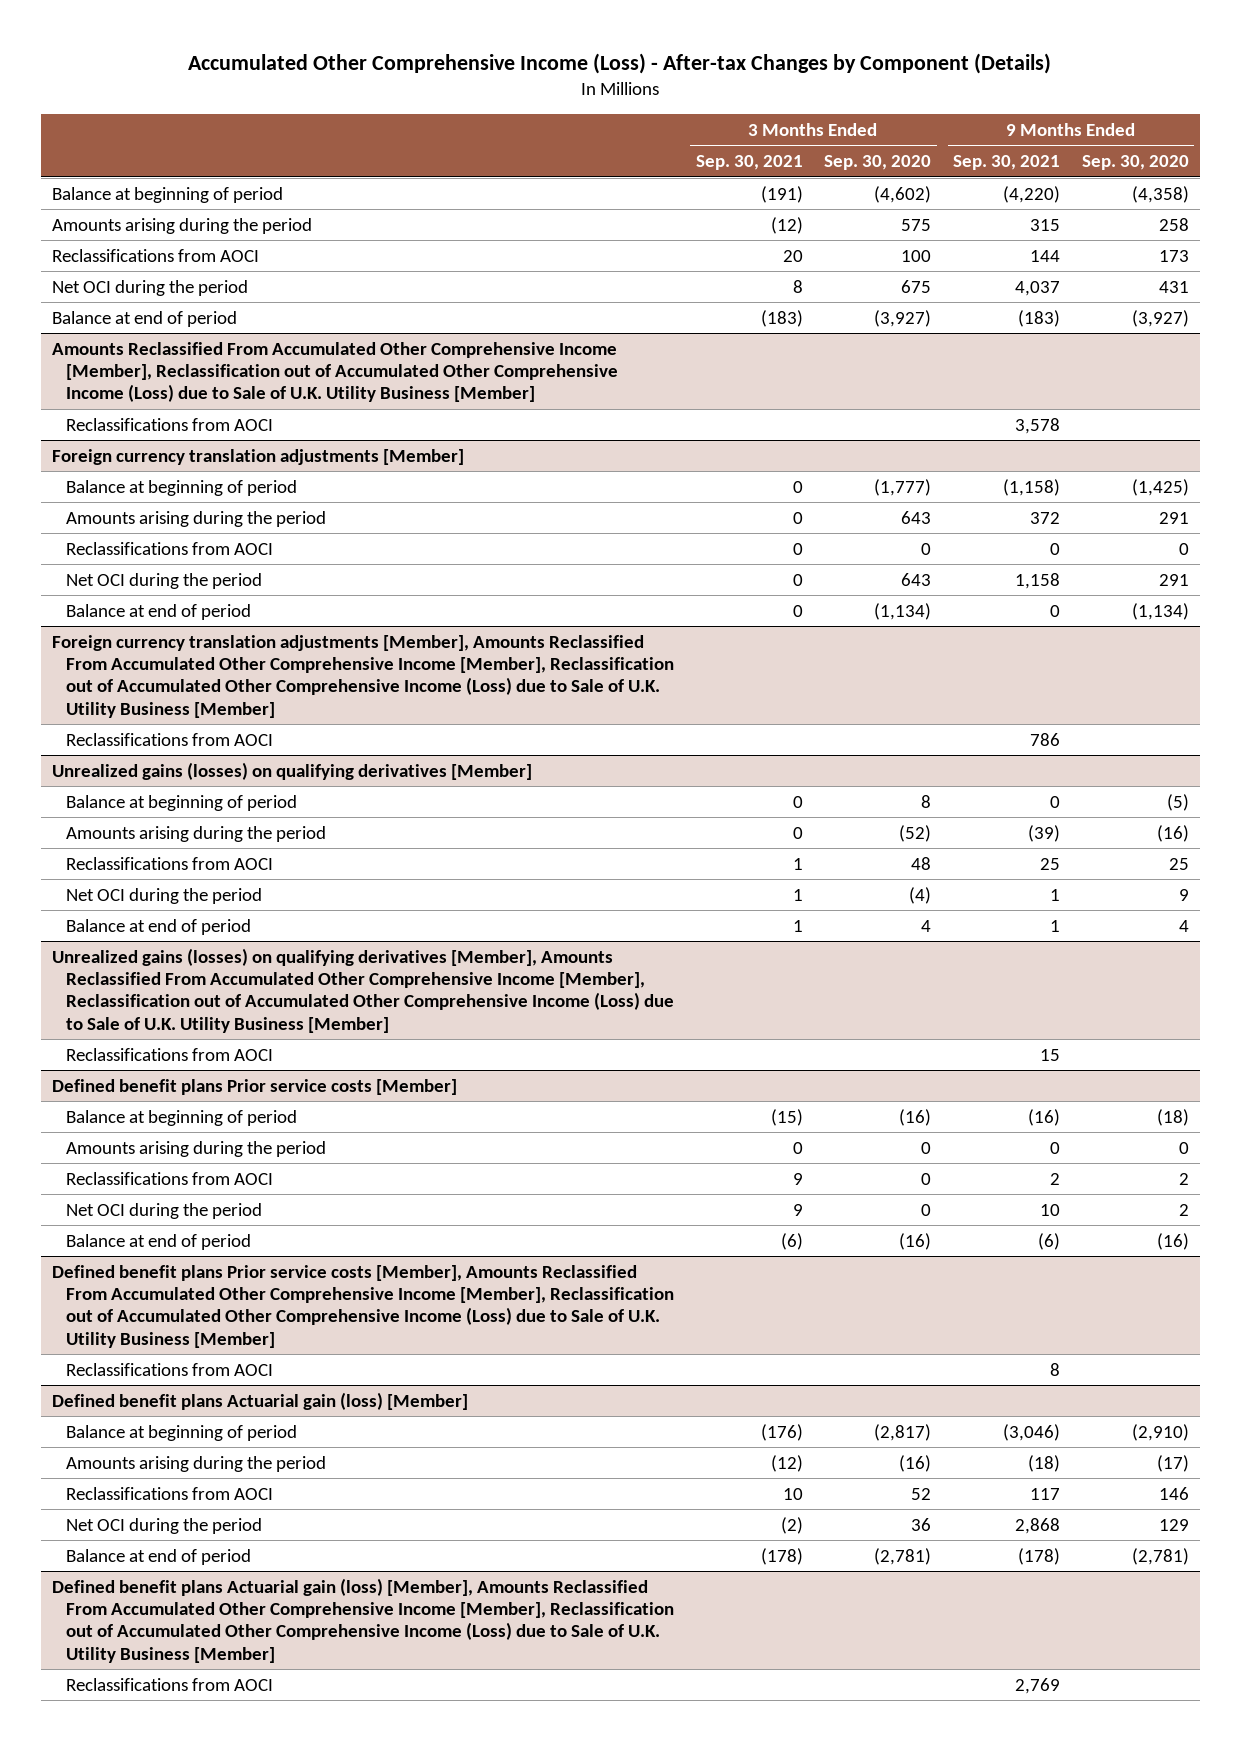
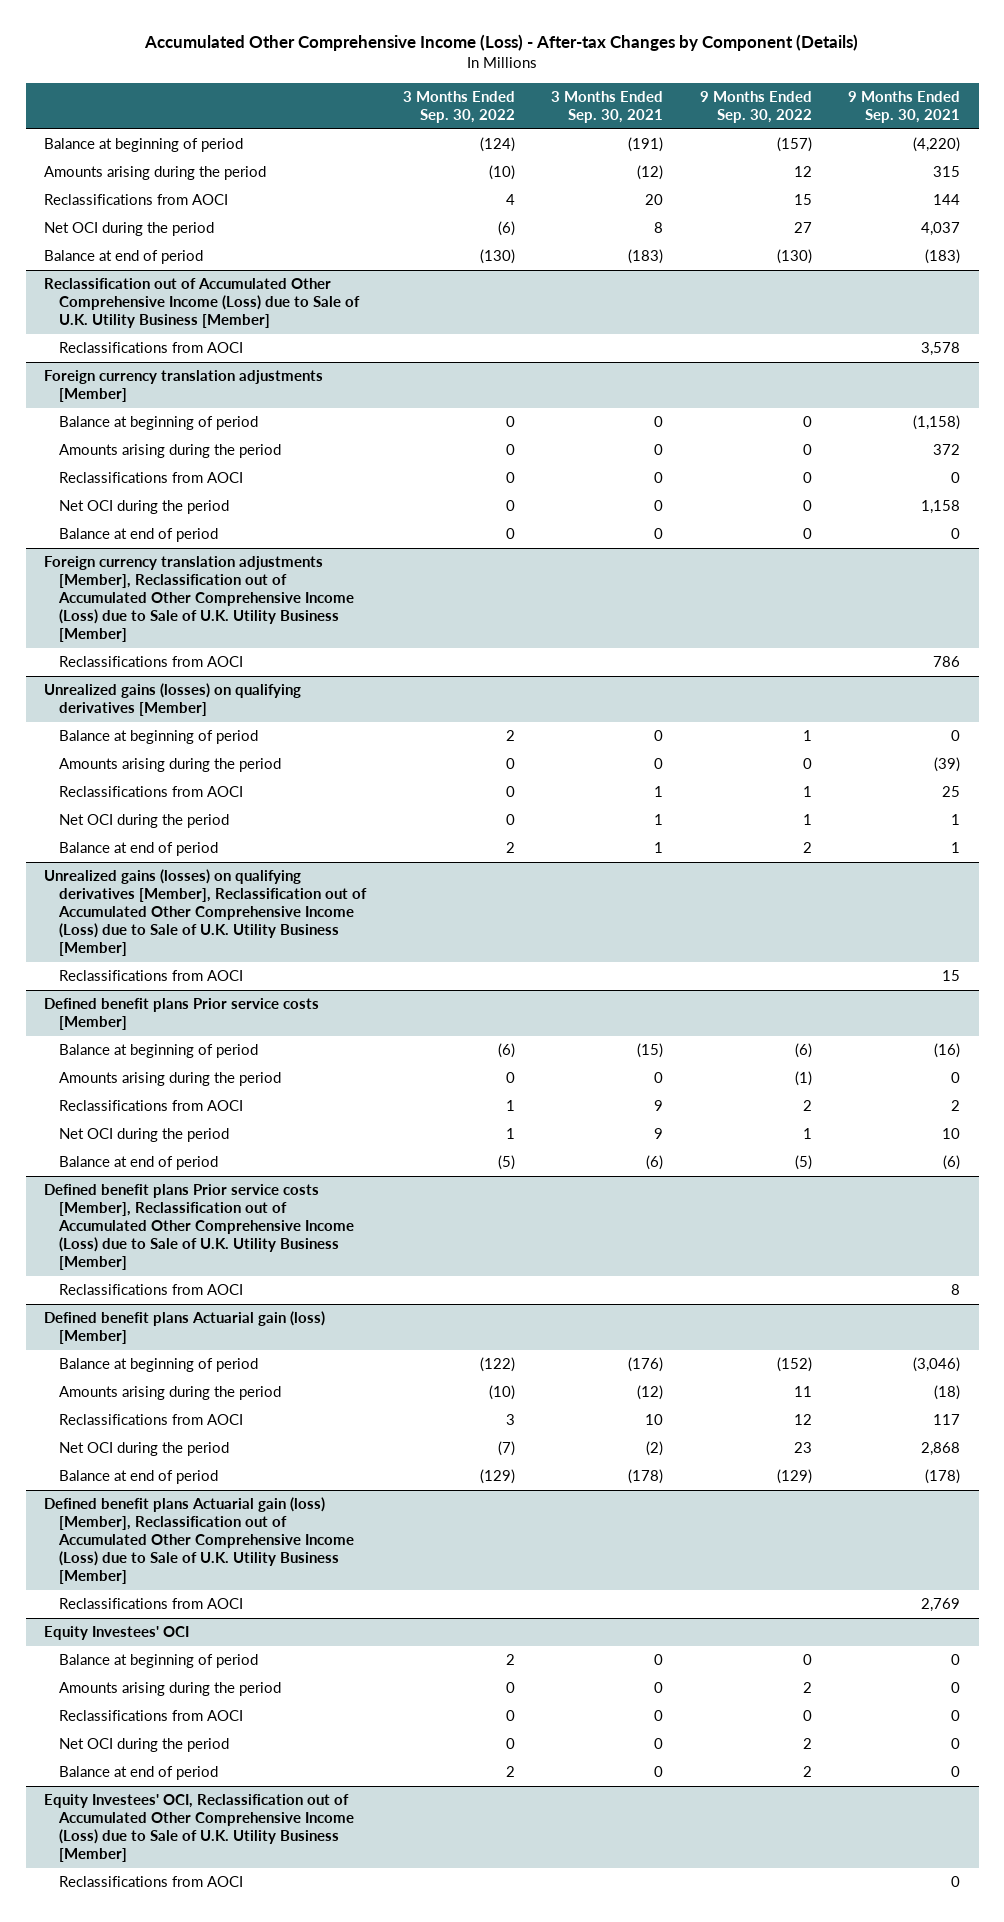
[824,155,932,171] Sep. 30, 2020 -> none
[1081,155,1189,171] Sep. 30, 2020 -> none
none -> [402,90,515,123] 3 Months Ended Sep. 30, 2022
none -> [699,90,812,123] 9 Months Ended Sep. 30, 2022
[51,341,618,403] Amounts Reclassified From Accumulated Other Comprehensive Income [Member], Reclassification out of Accumulated Other Comprehensive Income (Loss) due to Sale of U.K. Utility Business [Member] -> [44,278,360,329] Reclassification out of Accumulated Other Comprehensive Income (Loss) due to Sale of U.K. Utility Business [Member]
[51,634,674,718] Foreign currency translation adjustments [Member], Amounts Reclassified From Accumulated Other Comprehensive Income [Member], Reclassification out of Accumulated Other Comprehensive Income (Loss) due to Sale of U.K. Utility Business [Member] -> [44,556,354,643] Foreign currency translation adjustments [Member], Reclassification out of Accumulated Other Comprehensive Income (Loss) due to Sale of U.K. Utility Business [Member]
[51,947,674,1033] Unrealized gains (losses) on qualifying derivatives [Member], Amounts Reclassified From Accumulated Other Comprehensive Income [Member], Reclassification out of Accumulated Other Comprehensive Income (Loss) due to Sale of U.K. Utility Business [Member] -> [44,869,367,957] Unrealized gains (losses) on qualifying derivatives [Member], Reclassification out of Accumulated Other Comprehensive Income (Loss) due to Sale of U.K. Utility Business [Member]
[51,1264,674,1348] Defined benefit plans Prior service costs [Member], Amounts Reclassified From Accumulated Other Comprehensive Income [Member], Reclassification out of Accumulated Other Comprehensive Income (Loss) due to Sale of U.K. Utility Business [Member] -> [44,1184,354,1271] Defined benefit plans Prior service costs [Member], Reclassification out of Accumulated Other Comprehensive Income (Loss) due to Sale of U.K. Utility Business [Member]
[51,1577,674,1663] Defined benefit plans Actuarial gain (loss) [Member], Amounts Reclassified From Accumulated Other Comprehensive Income [Member], Reclassification out of Accumulated Other Comprehensive Income (Loss) due to Sale of U.K. Utility Business [Member] -> [44,1497,354,1585] Defined benefit plans Actuarial gain (loss) [Member], Reclassification out of Accumulated Other Comprehensive Income (Loss) due to Sale of U.K. Utility Business [Member]
none -> [44,1626,190,1641] Equity Investees' OCI
none -> [58,1654,258,1669] Balance at beginning of period
none -> [58,1682,281,1697] Amounts arising during the period
none -> [58,1710,243,1722] Reclassifications from AOCI
none -> [58,1738,229,1753] Net OCI during the period
none -> [58,1766,218,1781] Balance at end of period
none -> [44,1794,354,1863] Equity Investees' OCI, Reclassification out of Accumulated Other Comprehensive Income (Loss) due to Sale of U.K. Utility Business [Member]
none -> [58,1876,243,1888] Reclassifications from AOCI

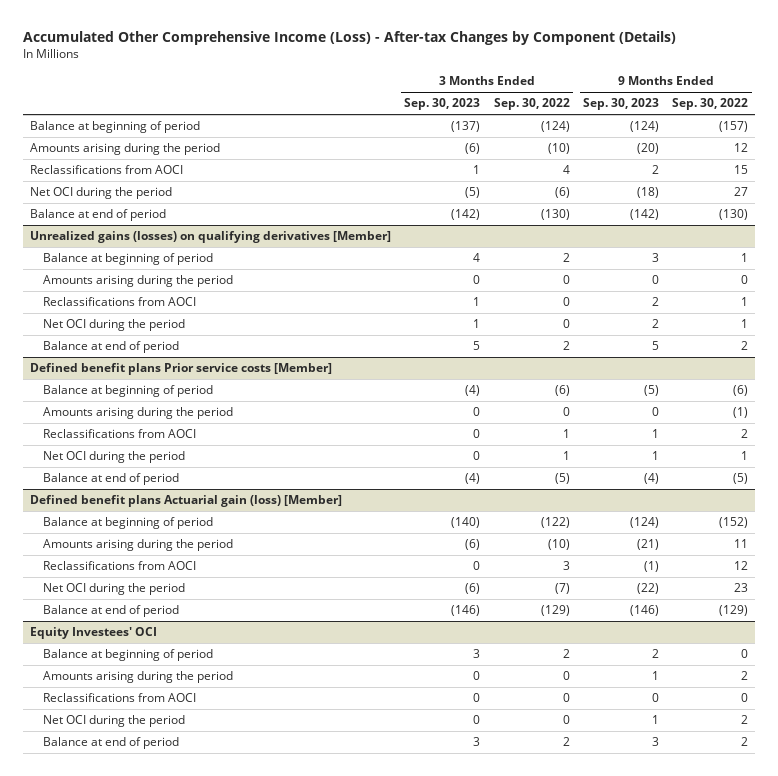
[551,90,664,123] 3 Months Ended Sep. 30, 2021 -> none
[848,90,961,123] 9 Months Ended Sep. 30, 2021 -> none
none -> [404,98,481,111] Sep. 30, 2023
none -> [582,98,659,111] Sep. 30, 2023
[44,278,360,329] Reclassification out of Accumulated Other Comprehensive Income (Loss) due to Sale of U.K. Utility Business [Member] -> none
[58,342,243,354] Reclassifications from AOCI -> none
[44,370,324,403] Foreign currency translation adjustments [Member] -> none
[58,416,258,431] Balance at beginning of period -> none
[58,444,281,459] Amounts arising during the period -> none
[58,472,243,484] Reclassifications from AOCI -> none
[58,500,229,515] Net OCI during the period -> none
[58,528,218,543] Balance at end of period -> none
[44,556,354,643] Foreign currency translation adjustments [Member], Reclassification out of Accumulated Other Comprehensive Income (Loss) due to Sale of U.K. Utility Business [Member] -> none
[58,656,243,668] Reclassifications from AOCI -> none
[44,869,367,957] Unrealized gains (losses) on qualifying derivatives [Member], Reclassification out of Accumulated Other Comprehensive Income (Loss) due to Sale of U.K. Utility Business [Member] -> none
[58,970,243,982] Reclassifications from AOCI -> none
[44,1184,354,1271] Defined benefit plans Prior service costs [Member], Reclassification out of Accumulated Other Comprehensive Income (Loss) due to Sale of U.K. Utility Business [Member] -> none
[58,1284,243,1296] Reclassifications from AOCI -> none
[44,1497,354,1585] Defined benefit plans Actuarial gain (loss) [Member], Reclassification out of Accumulated Other Comprehensive Income (Loss) due to Sale of U.K. Utility Business [Member] -> none
[58,1598,243,1610] Reclassifications from AOCI -> none
[44,1794,354,1863] Equity Investees' OCI, Reclassification out of Accumulated Other Comprehensive Income (Loss) due to Sale of U.K. Utility Business [Member] -> none
[58,1876,243,1888] Reclassifications from AOCI -> none

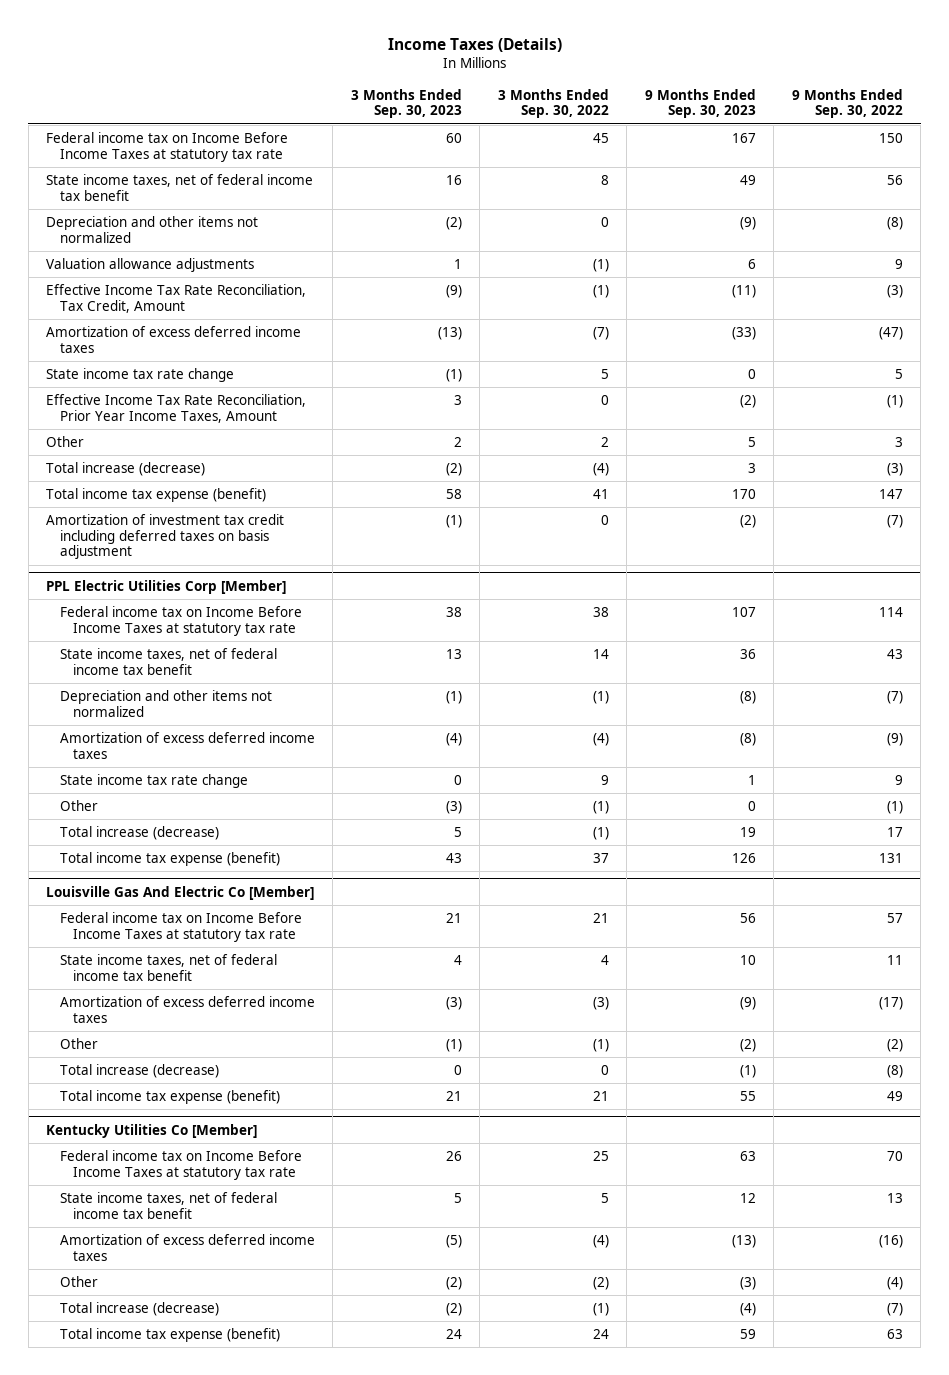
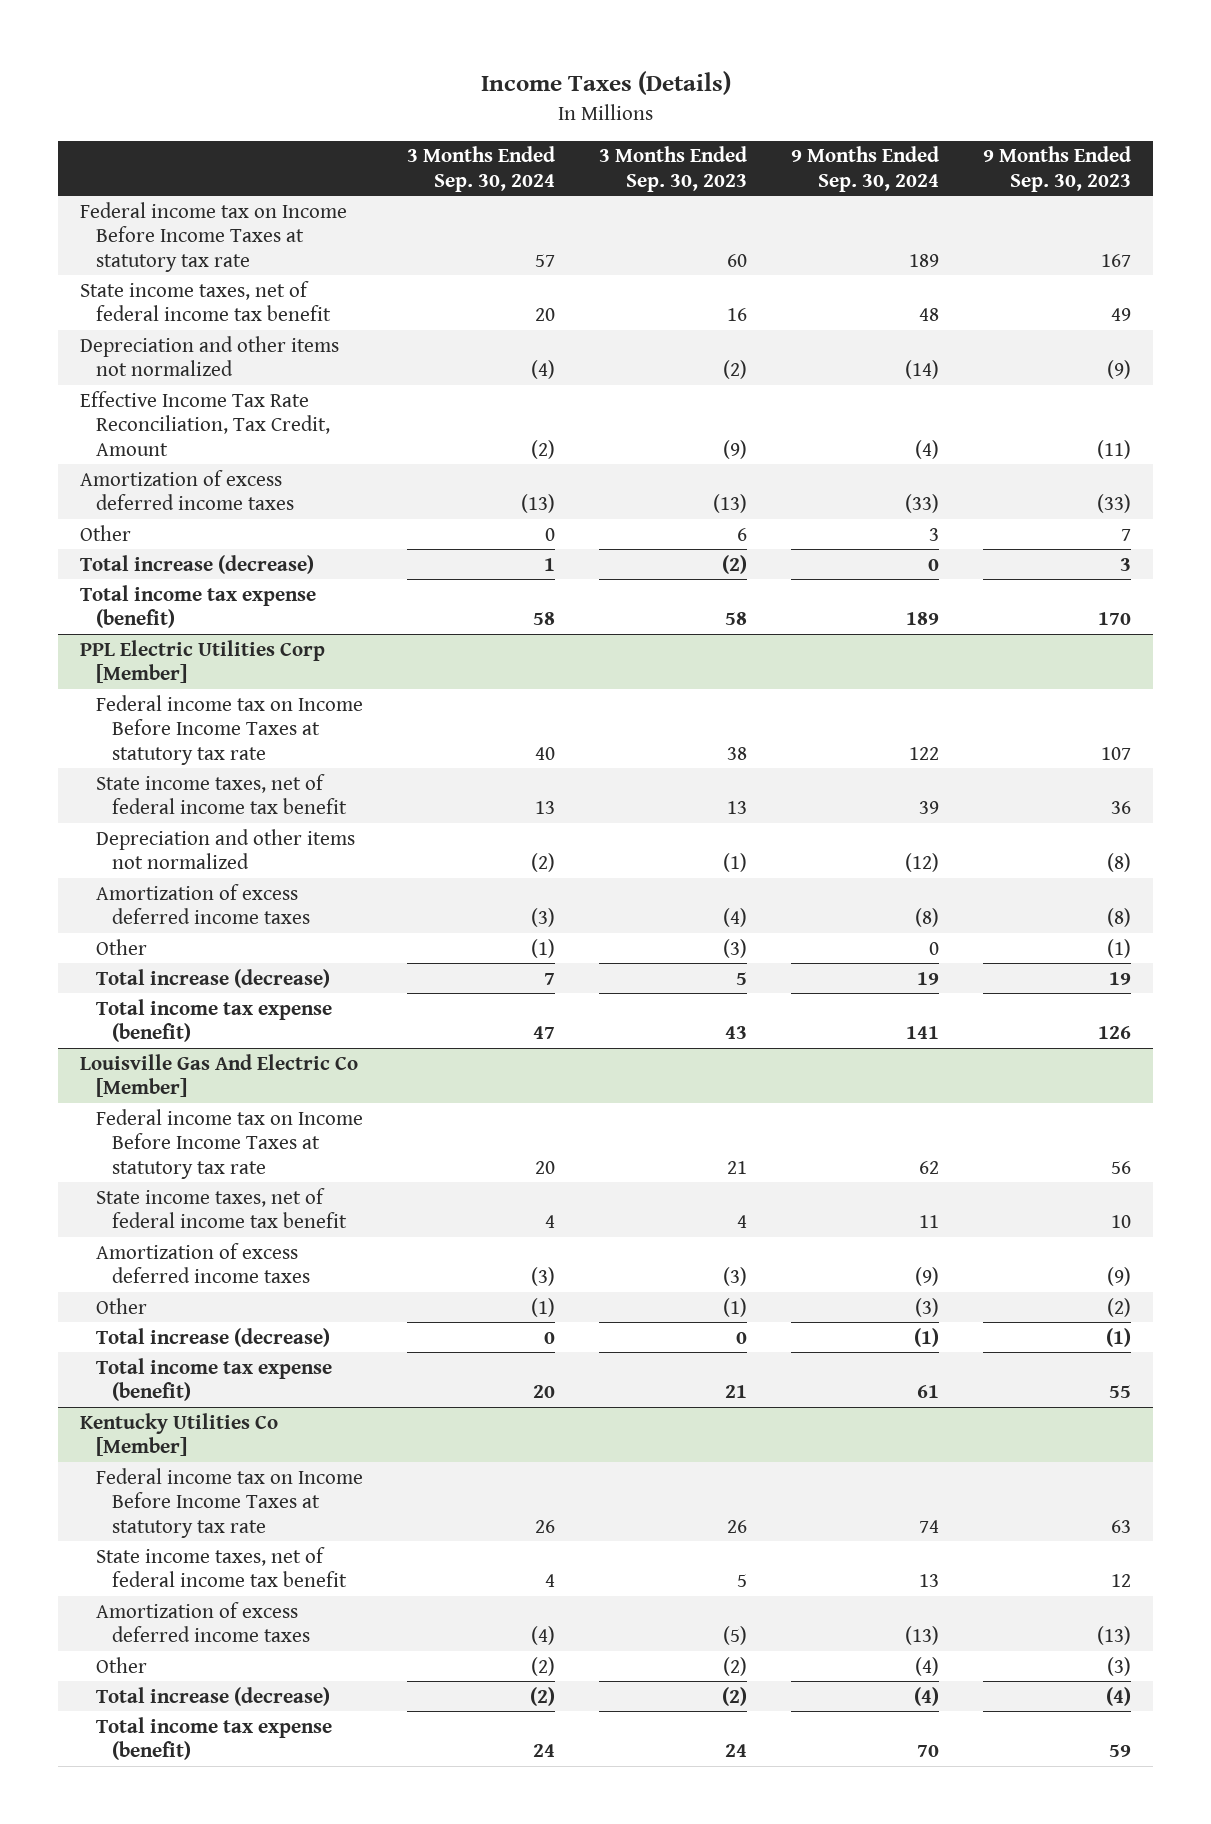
[497,88,609,119] 3 Months Ended Sep. 30, 2022 -> none
[791,88,903,119] 9 Months Ended Sep. 30, 2022 -> none
none -> [406,146,555,192] 3 Months Ended Sep. 30, 2024
none -> [790,146,939,192] 9 Months Ended Sep. 30, 2024
[46,257,255,272] Valuation allowance adjustments -> none
[46,367,235,382] State income tax rate change -> none
[46,393,307,423] Effective Income Tax Rate Reconciliation, Prior Year Income Taxes, Amount -> none
[453,436,462,447] 2 -> [736,527,747,541] 6
[747,436,756,447] 5 -> [1120,528,1131,541] 7
[46,513,285,560] Amortization of investment tax credit including deferred taxes on basis adjustment -> none
[59,773,248,788] State income tax rate change -> none
[747,800,756,811] 0 -> [1106,938,1131,958] (1)

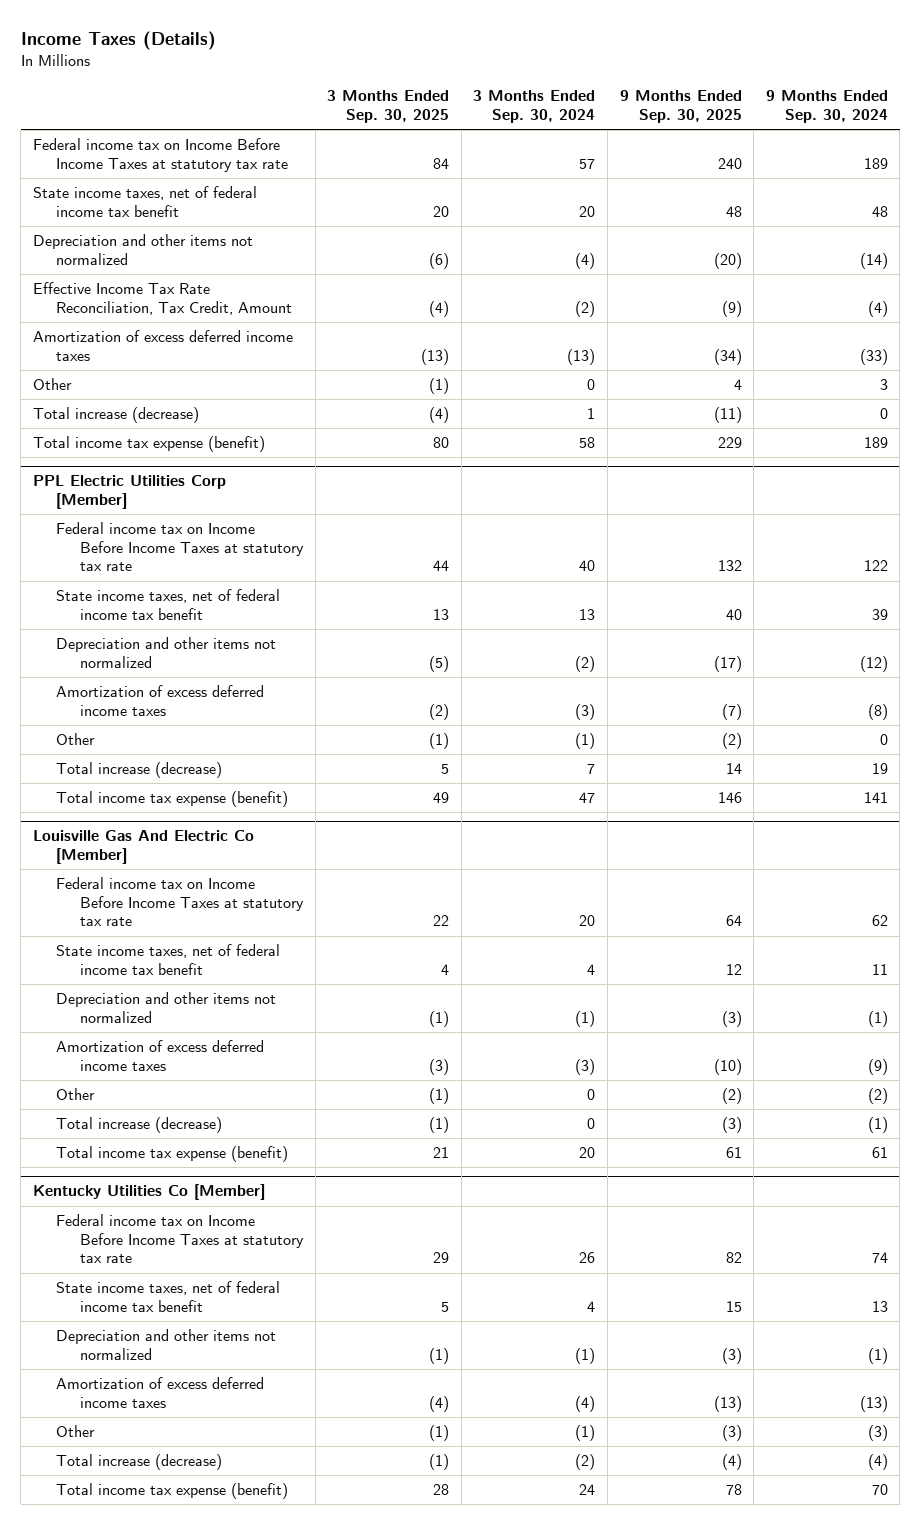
[598,146,747,192] 3 Months Ended Sep. 30, 2023 -> none
[982,146,1131,192] 9 Months Ended Sep. 30, 2023 -> none
none -> [327,90,450,123] 3 Months Ended Sep. 30, 2025
none -> [619,90,742,123] 9 Months Ended Sep. 30, 2025
none -> [56,992,277,1023] Depreciation and other items not normalized
[530,1297,555,1317] (1) -> [587,1089,596,1101] 0
[914,1297,939,1317] (3) -> [867,1088,888,1105] (2)
none -> [56,1329,277,1360] Depreciation and other items not normalized
[530,1656,555,1676] (2) -> [575,1425,596,1442] (1)
[914,1656,939,1676] (4) -> [867,1425,888,1442] (3)

